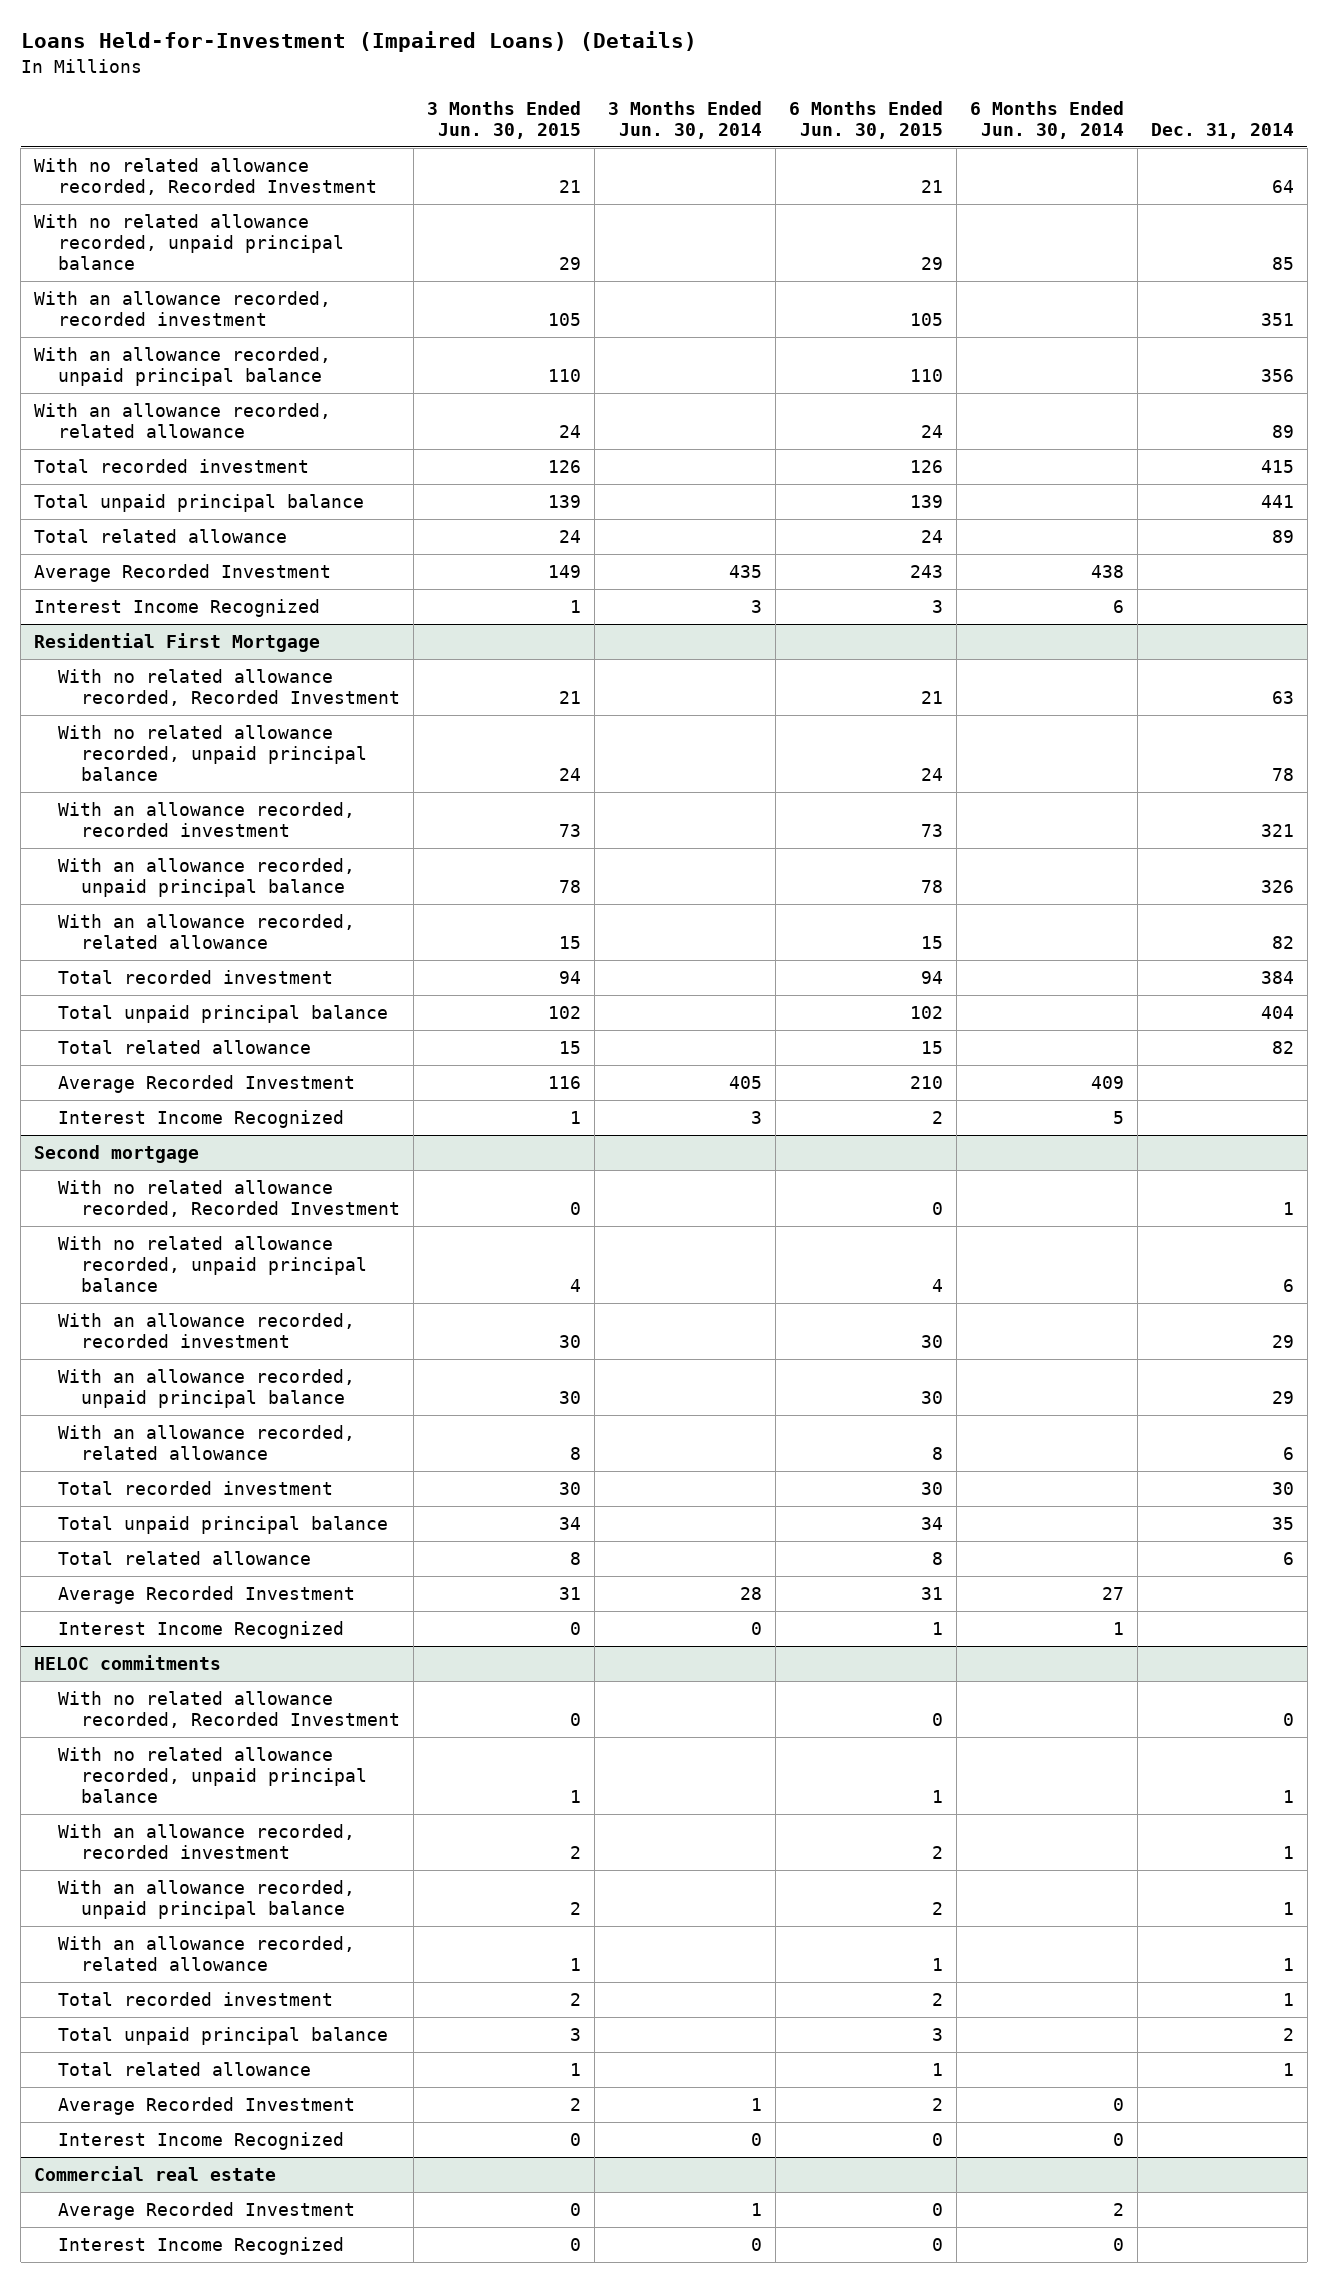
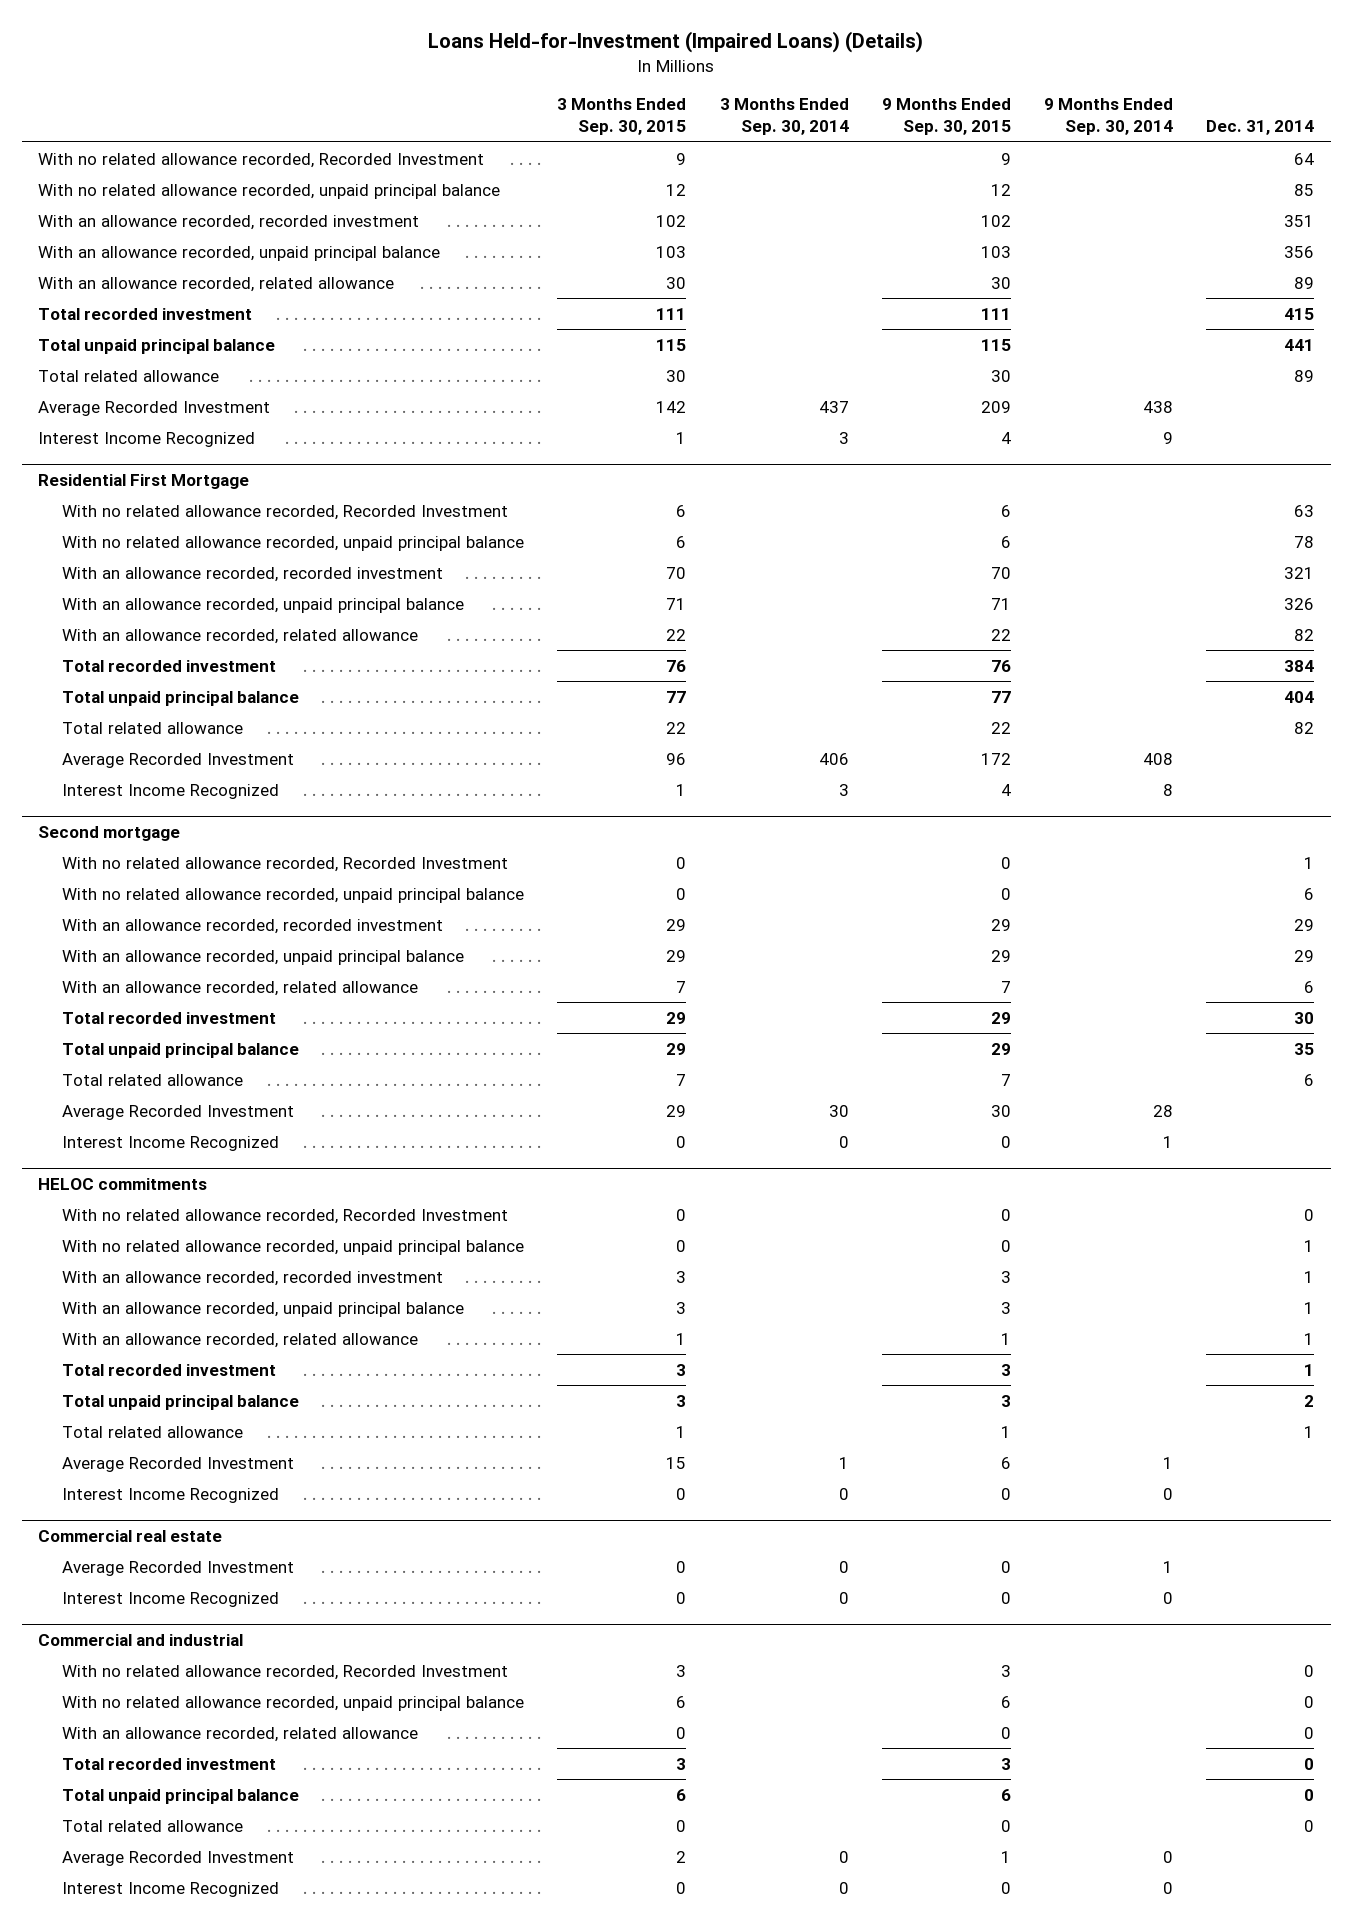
[426,100,581,139] 3 Months Ended Jun. 30, 2015 -> none
[607,100,762,139] 3 Months Ended Jun. 30, 2014 -> none
[788,100,943,139] 6 Months Ended Jun. 30, 2015 -> none
[969,100,1124,139] 6 Months Ended Jun. 30, 2014 -> none
none -> [557,98,687,136] 3 Months Ended Sep. 30, 2015
none -> [719,98,849,136] 3 Months Ended Sep. 30, 2014
none -> [881,98,1011,136] 9 Months Ended Sep. 30, 2015
none -> [1044,98,1174,136] 9 Months Ended Sep. 30, 2014
none -> [38,1633,244,1646] Commercial and industrial
none -> [62,1664,509,1680] With no related allowance recorded, Recorded Investment
none -> [62,1695,525,1711] With no related allowance recorded, unpaid principal balance
none -> [62,1726,419,1742] With an allowance recorded, related allowance
none -> [62,1757,277,1770] Total recorded investment
none -> [62,1788,300,1804] Total unpaid principal balance
none -> [62,1819,244,1832] Total related allowance
none -> [62,1850,295,1866] Average Recorded Investment
none -> [62,1881,280,1897] Interest Income Recognized

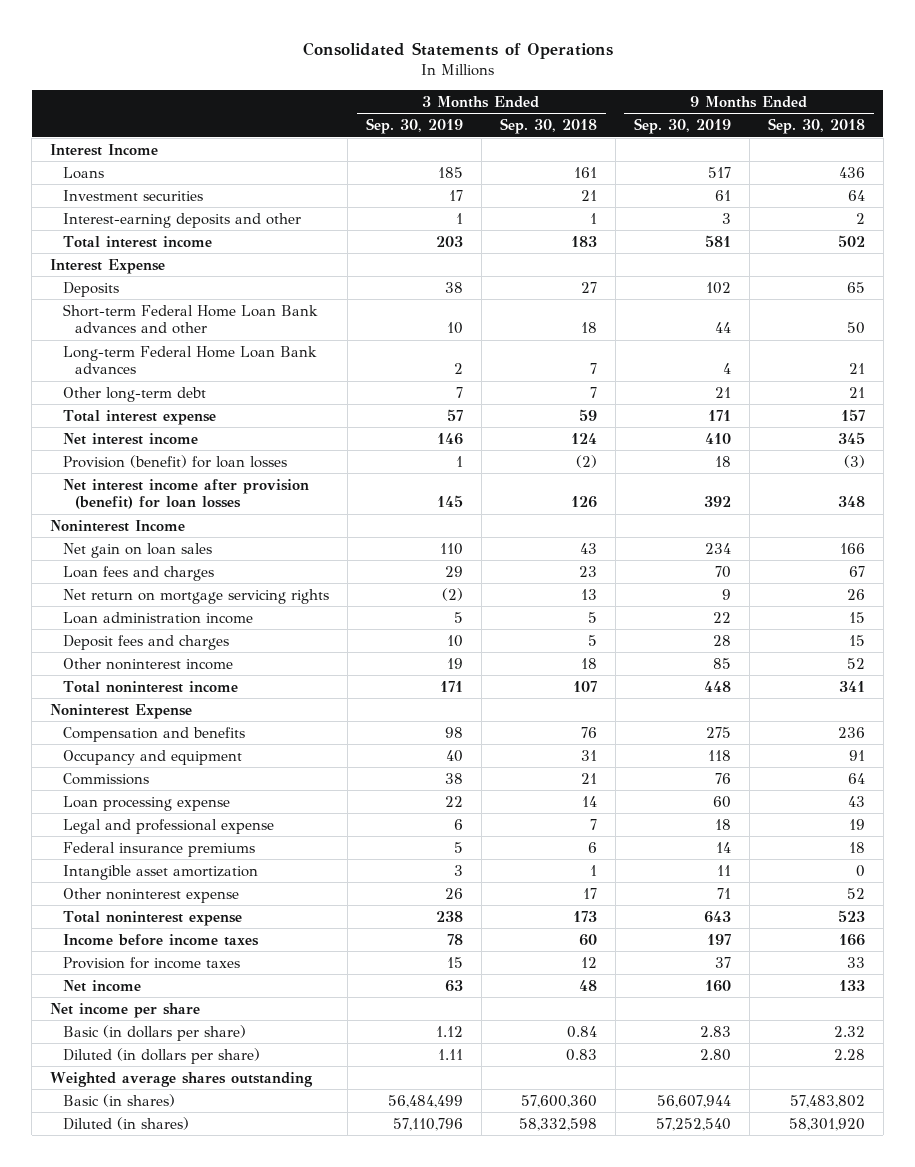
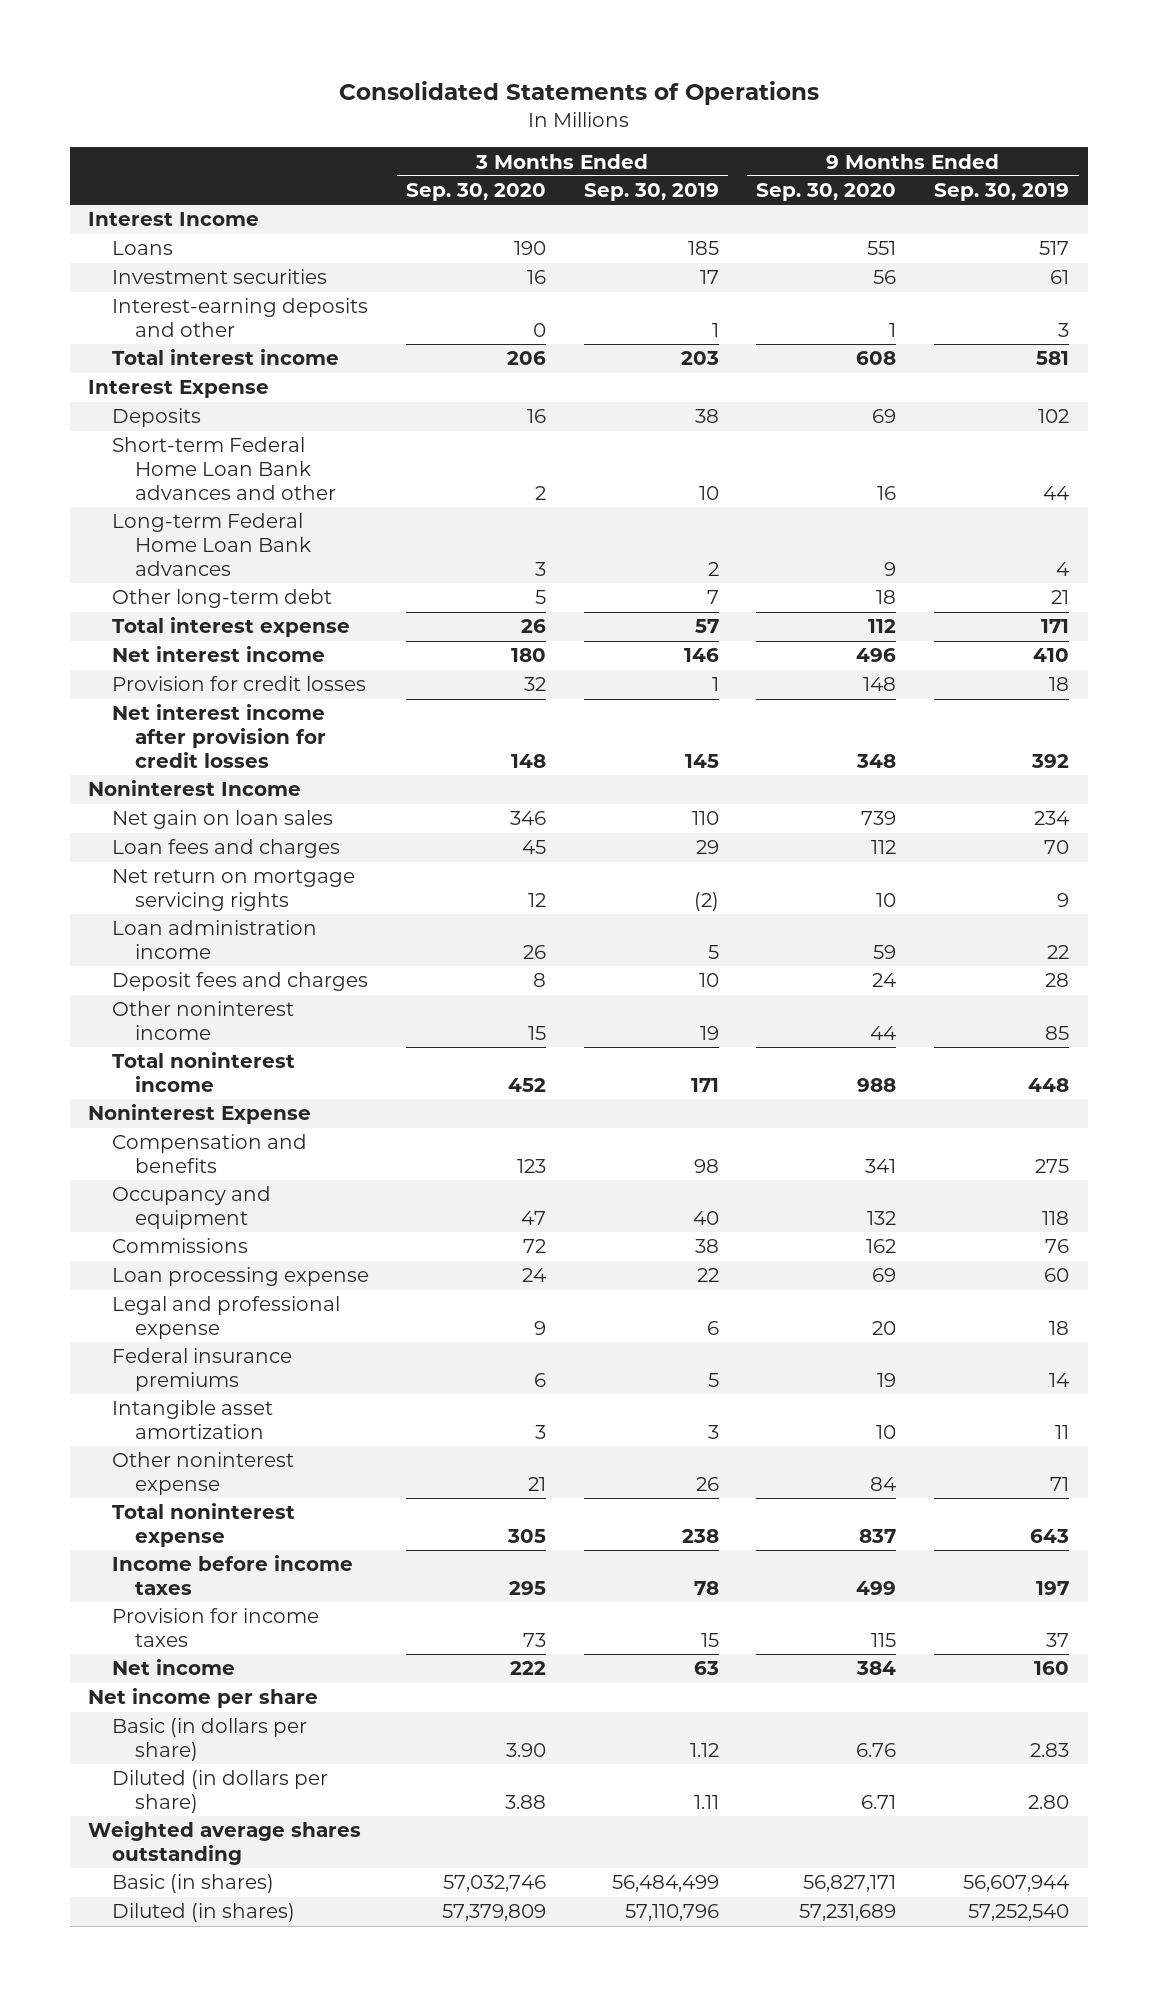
[499,118,597,135] Sep. 30, 2018 -> none
[767,118,865,135] Sep. 30, 2018 -> none
none -> [406,183,547,202] Sep. 30, 2020
none -> [756,183,897,202] Sep. 30, 2020
[62,454,287,468] Provision (benefit) for loan losses -> [111,676,366,692] Provision for credit losses
[62,478,309,510] Net interest income after provision (benefit) for loan losses -> [111,704,326,768] Net interest income after provision for credit losses

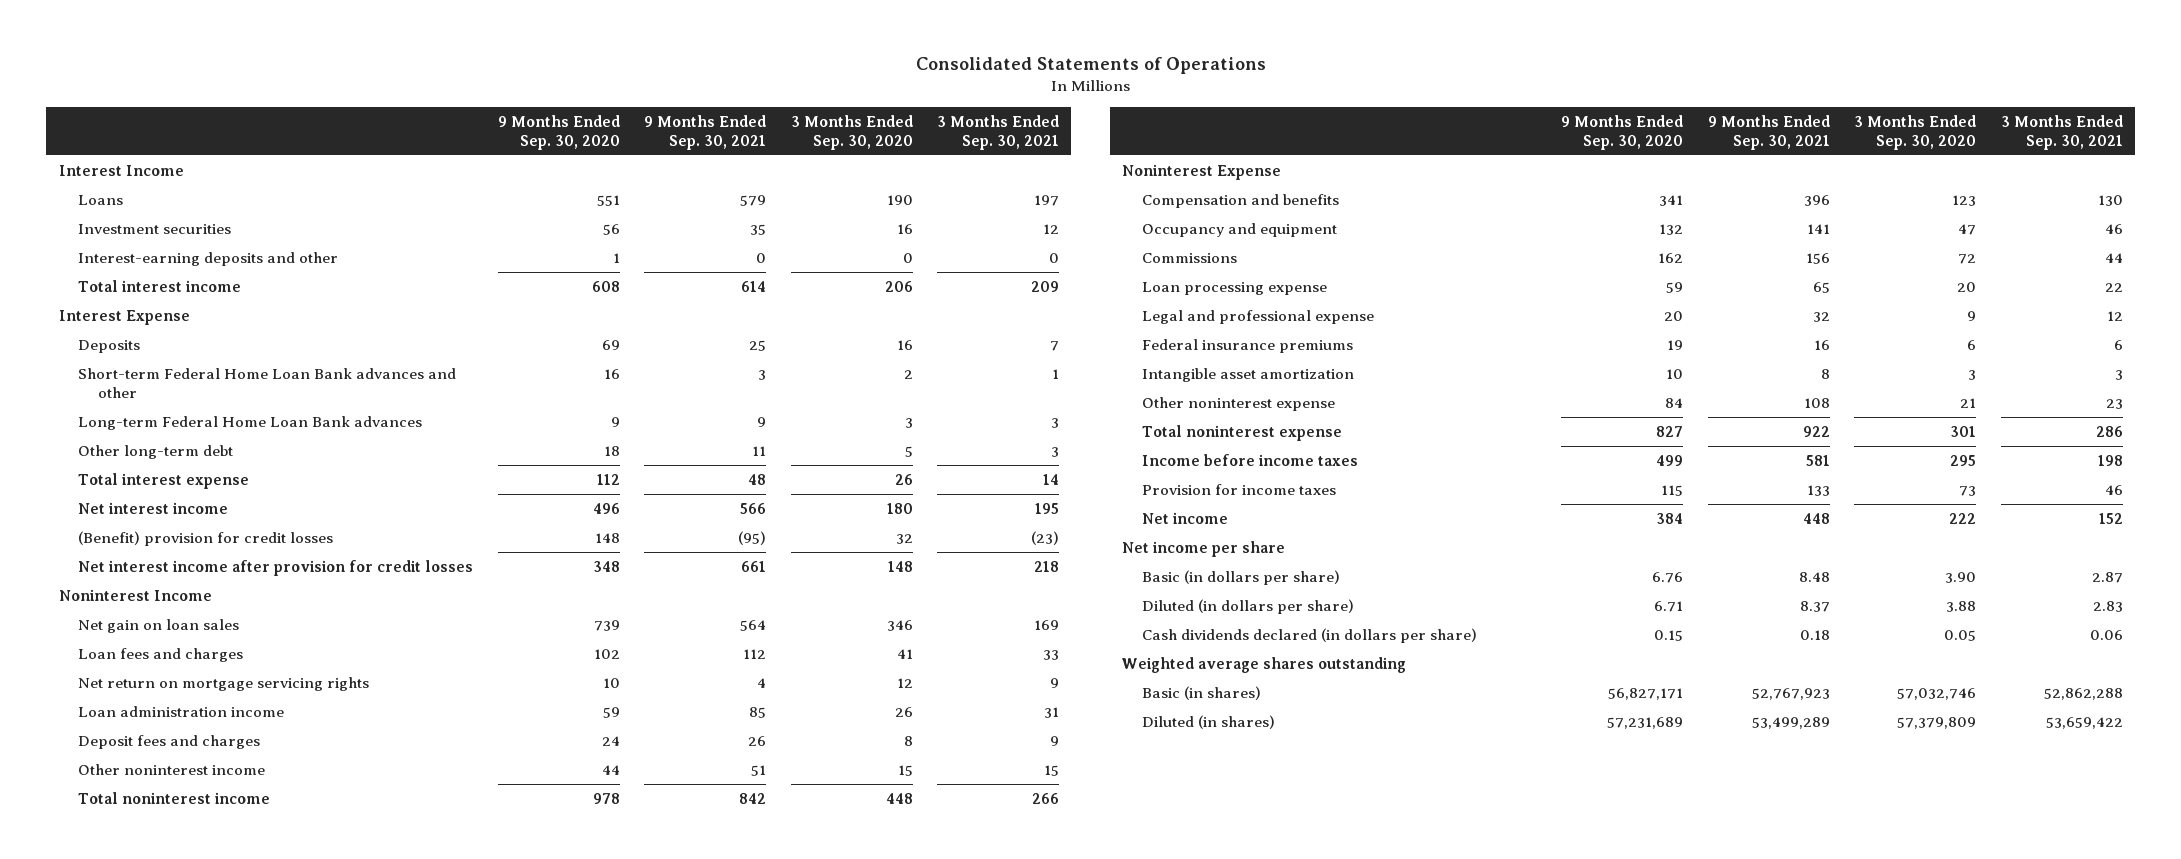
[583,183,719,202] Sep. 30, 2019 -> none
[934,183,1070,202] Sep. 30, 2019 -> none
none -> [644,114,767,150] 9 Months Ended Sep. 30, 2021
none -> [937,114,1060,150] 3 Months Ended Sep. 30, 2021
[111,676,366,692] Provision for credit losses -> [78,531,334,547] (Benefit) provision for credit losses
[522,840,547,855] 45 -> [896,649,913,660] 41
[871,840,897,855] 112 -> [593,649,620,660] 102
[508,1078,547,1093] 452 -> [885,793,913,805] 448
[857,1078,897,1093] 988 -> [592,793,620,805] 978
[522,1268,547,1283] 24 -> [1957,282,1977,293] 20
[872,1268,897,1283] 69 -> [1666,282,1684,294] 59
[507,1529,547,1544] 305 -> [1950,426,1977,438] 301
[859,1529,897,1544] 837 -> [1656,426,1684,438] 827
none -> [1141,628,1477,644] Cash dividends declared (in dollars per share)

